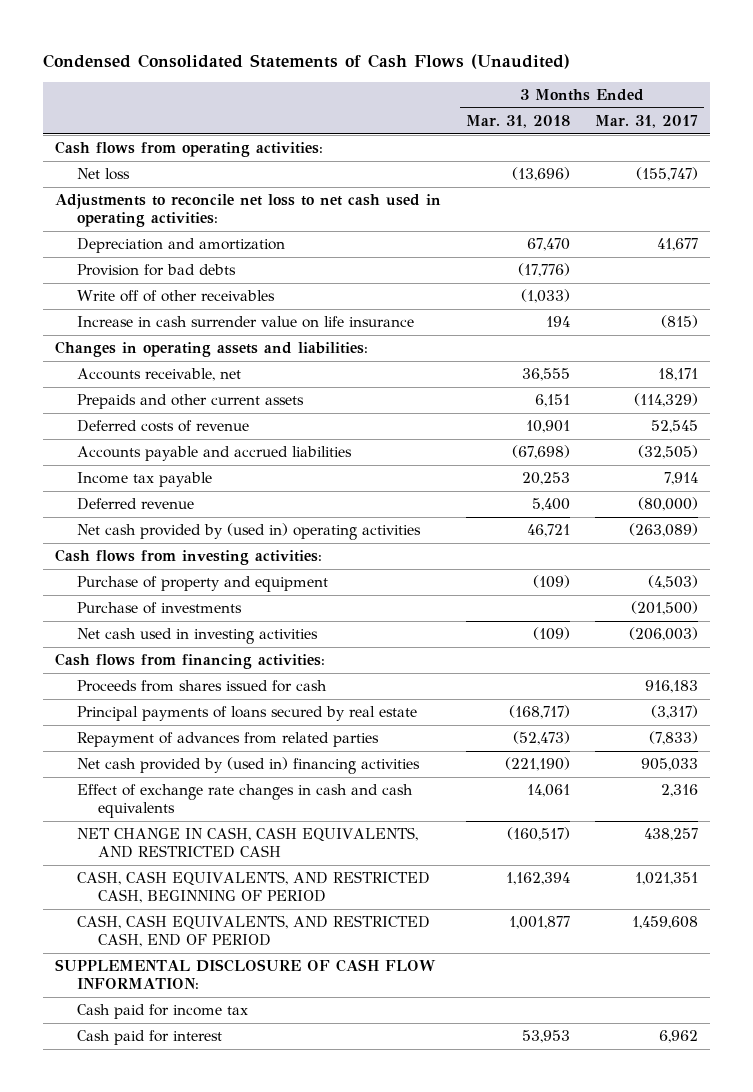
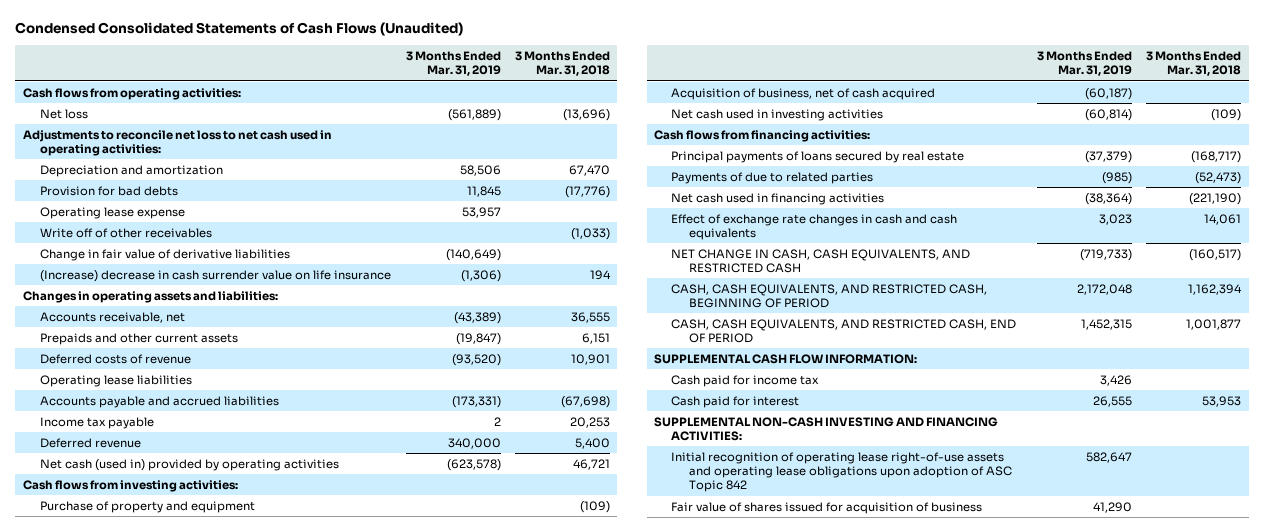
[594,115,698,129] Mar. 31, 2017 -> none
none -> [405,50,501,77] 3 Months Ended Mar. 31, 2019
none -> [40,206,186,219] Operating lease expense
none -> [40,248,291,261] Change in fair value of derivative liabilities
[76,316,414,329] Increase in cash surrender value on life insurance -> [40,269,392,282] (Increase) decrease in cash surrender value on life insurance
none -> [40,374,193,387] Operating lease liabilities
[76,523,421,541] Net cash provided by (used in) operating activities -> [40,458,340,471] Net cash (used in) provided by operating activities
[76,602,242,615] Purchase of investments -> none
none -> [671,87,936,100] Acquisition of business, net of cash acquired
[76,680,327,693] Proceeds from shares issued for cash -> none
[76,732,379,748] Repayment of advances from related parties -> [671,171,874,184] Payments of due to related parties
[76,757,420,775] Net cash provided by (used in) financing activities -> [671,192,885,205] Net cash used in financing activities
[55,959,437,990] SUPPLEMENTAL DISCLOSURE OF CASH FLOW INFORMATION: -> [653,353,917,364] SUPPLEMENTAL CASH FLOW INFORMATION:
none -> [653,416,998,442] SUPPLEMENTAL NON-CASH INVESTING AND FINANCING ACTIVITIES:
none -> [671,451,1012,493] Initial recognition of operating lease right-of-use assets and operating lease obligations upon adoption of ASC Topic 842
none -> [671,501,983,514] Fair value of shares issued for acquisition of business

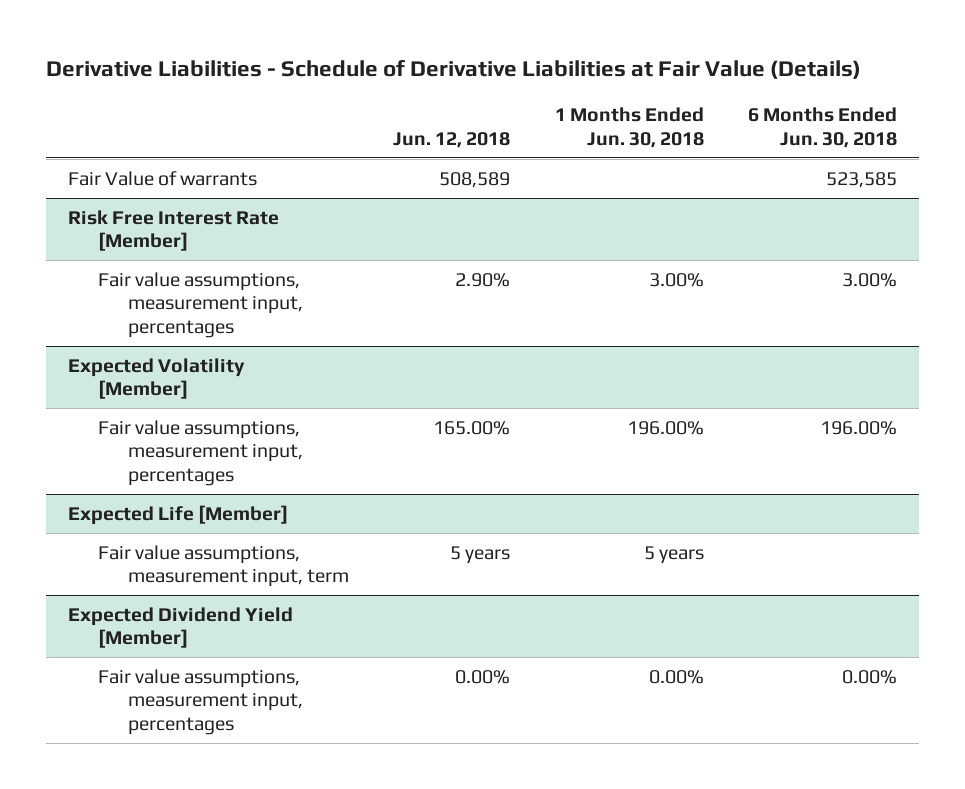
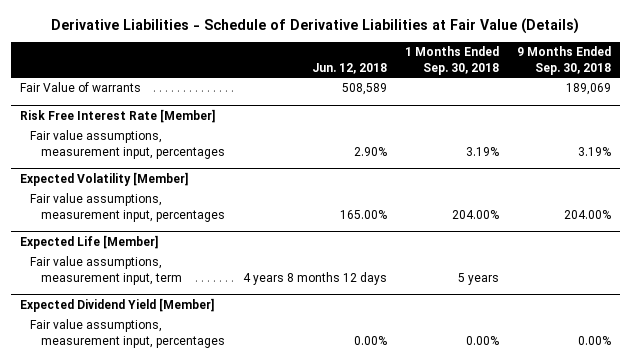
[554,107,704,148] 1 Months Ended Jun. 30, 2018 -> none
[748,107,898,148] 6 Months Ended Jun. 30, 2018 -> none
none -> [404,46,499,75] 1 Months Ended Sep. 30, 2018
none -> [516,46,611,75] 9 Months Ended Sep. 30, 2018
[450,545,511,564] 5 years -> [243,271,388,285] 4 years 8 months 12 days

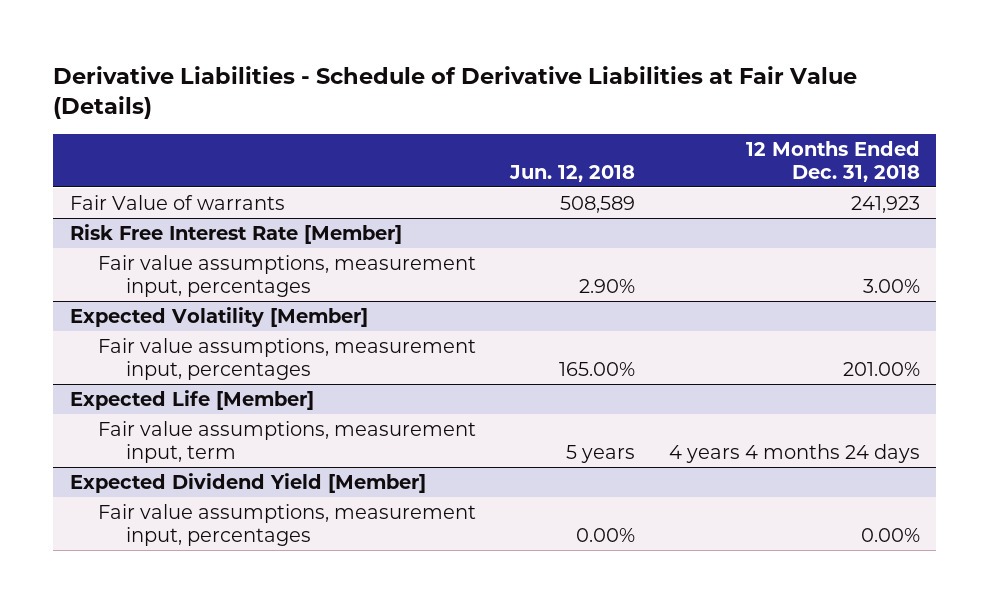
[404,46,499,75] 1 Months Ended Sep. 30, 2018 -> none
[516,46,611,75] 9 Months Ended Sep. 30, 2018 -> none
none -> [745,140,920,182] 12 Months Ended Dec. 31, 2018
[243,271,388,285] 4 years 8 months 12 days -> [565,445,635,464] 5 years

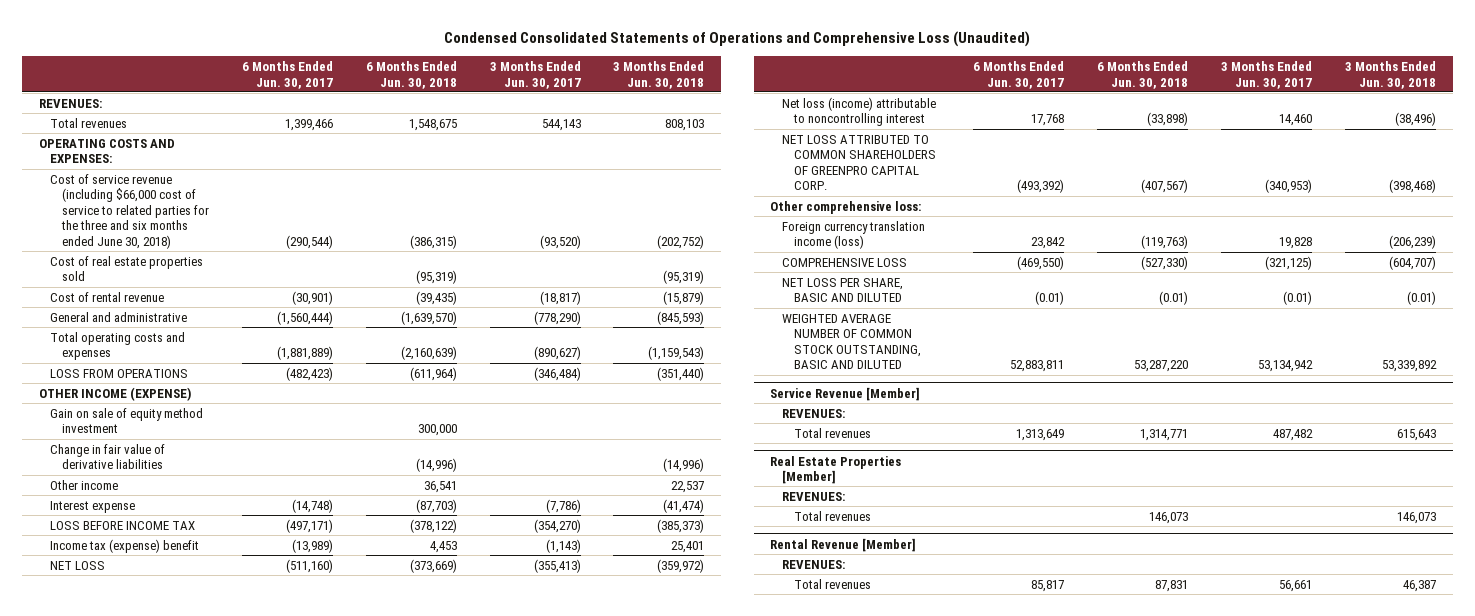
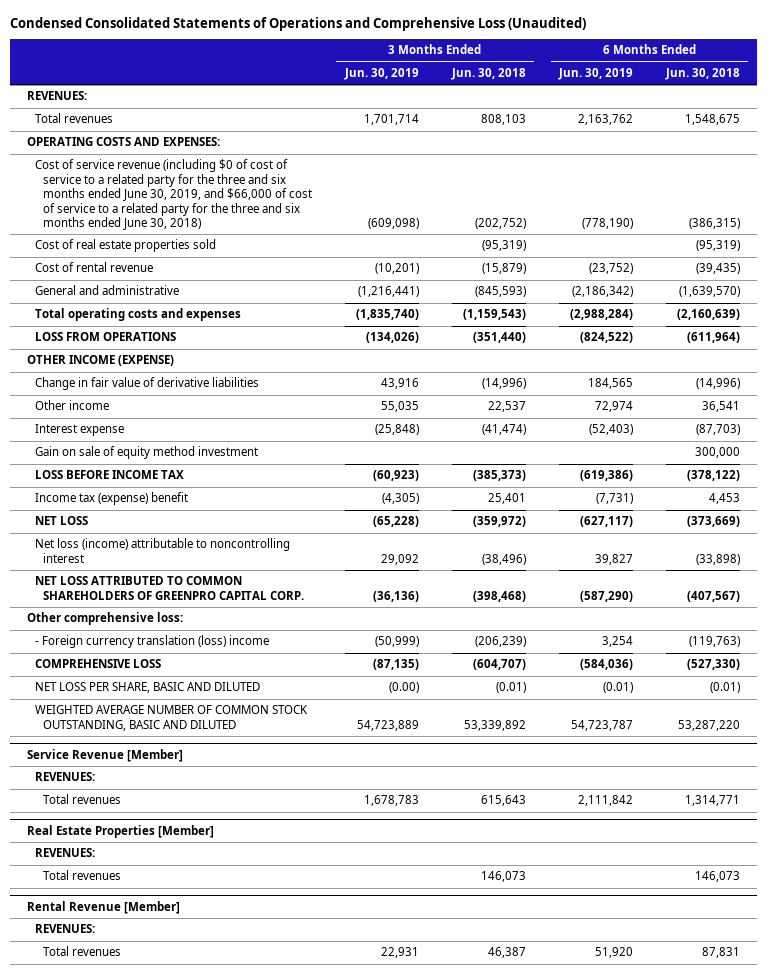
[241,61,333,89] 6 Months Ended Jun. 30, 2017 -> none
[489,61,581,89] 3 Months Ended Jun. 30, 2017 -> none
none -> [343,67,419,80] Jun. 30, 2019
none -> [558,67,634,80] Jun. 30, 2019
[50,173,209,249] Cost of service revenue (including $66,000 cost of service to related parties for the three and six months ended June 30, 2018) -> [34,159,312,231] Cost of service revenue (including $0 of cost of service to a related party for the three and six months ended June 30, 2019, and $66,000 of cost of service to a related party for the three and six months ended June 30, 2018)
[50,407,204,434] Gain on sale of equity method investment -> [34,446,258,460] Gain on sale of equity method investment
[782,220,926,250] Foreign currency translation income (loss) -> [34,635,269,649] - Foreign currency translation (loss) income

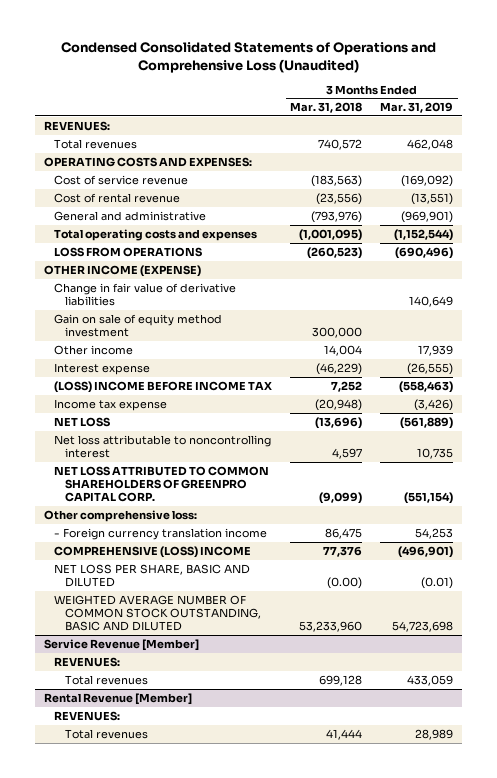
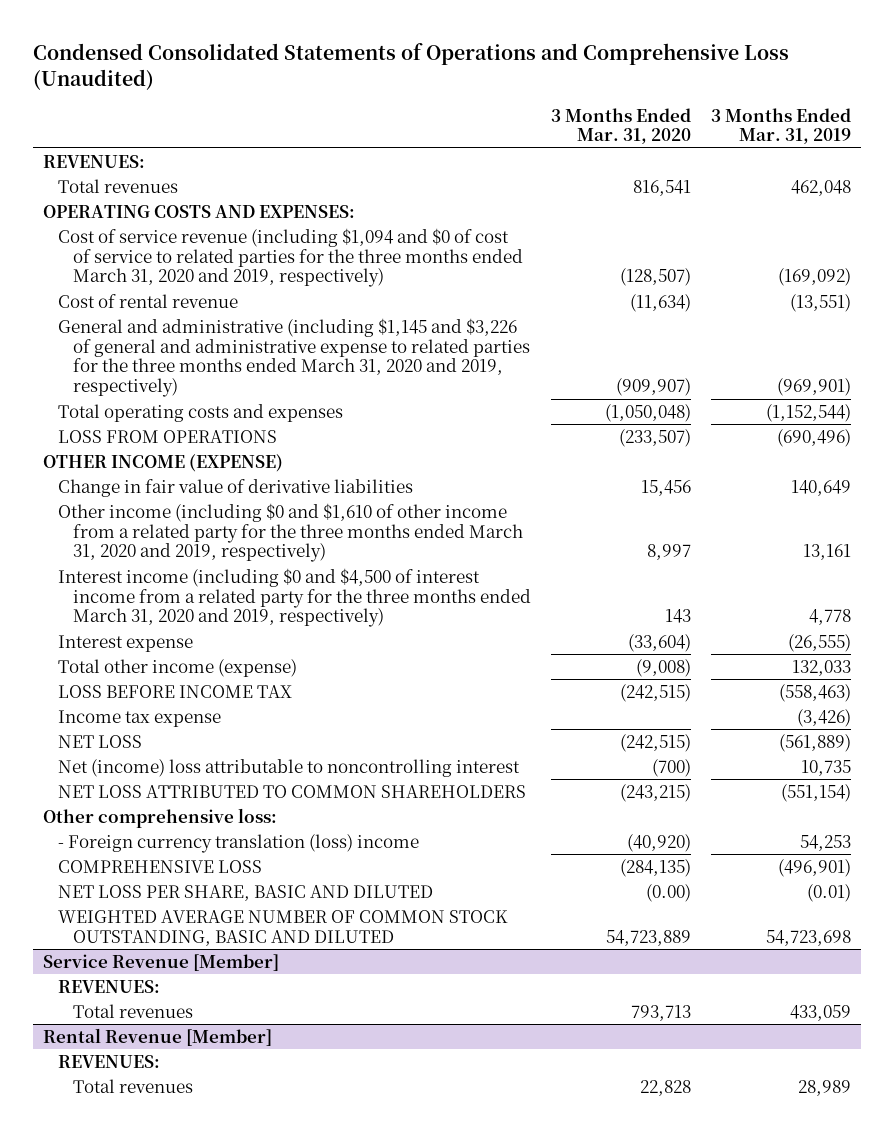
[290,102,363,114] Mar. 31, 2018 -> none
none -> [550,107,691,145] 3 Months Ended Mar. 31, 2020
[54,174,189,185] Cost of service revenue -> [58,227,524,288] Cost of service revenue (including $1,094 and $0 of cost of service to related parties for the three months ended March 31, 2020 and 2019, respectively)
[54,210,207,221] General and administrative -> [58,317,531,398] General and administrative (including $1,145 and $3,226 of general and administrative expense to related parties for the three months ended March 31, 2020 and 2019, respectively)
[54,313,223,337] Gain on sale of equity method investment -> none
[54,344,134,355] Other income -> none
none -> [58,502,524,563] Other income (including $0 and $1,610 of other income from a related party for the three months ended March 31, 2020 and 2019, respectively)
none -> [58,567,532,628] Interest income (including $0 and $4,500 of interest income from a related party for the three months ended March 31, 2020 and 2019, respectively)
none -> [58,658,298,677] Total other income (expense)
[54,380,273,393] (LOSS) INCOME BEFORE INCOME TAX -> [58,684,293,698] LOSS BEFORE INCOME TAX
[54,434,272,458] Net loss attributable to noncontrolling interest -> [58,758,521,777] Net (income) loss attributable to noncontrolling interest
[54,465,270,502] NET LOSS ATTRIBUTED TO COMMON SHAREHOLDERS OF GREENPRO CAPITAL CORP. -> [58,784,527,798] NET LOSS ATTRIBUTED TO COMMON SHAREHOLDERS
[54,527,268,540] - Foreign currency translation income -> [58,833,420,853] - Foreign currency translation (loss) income
[54,545,252,558] COMPREHENSIVE (LOSS) INCOME -> [58,859,263,873] COMPREHENSIVE LOSS

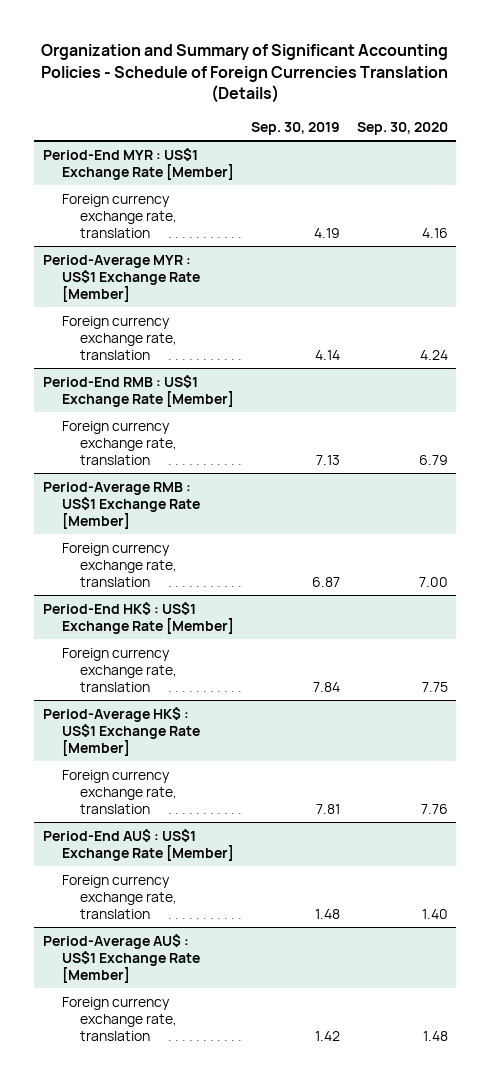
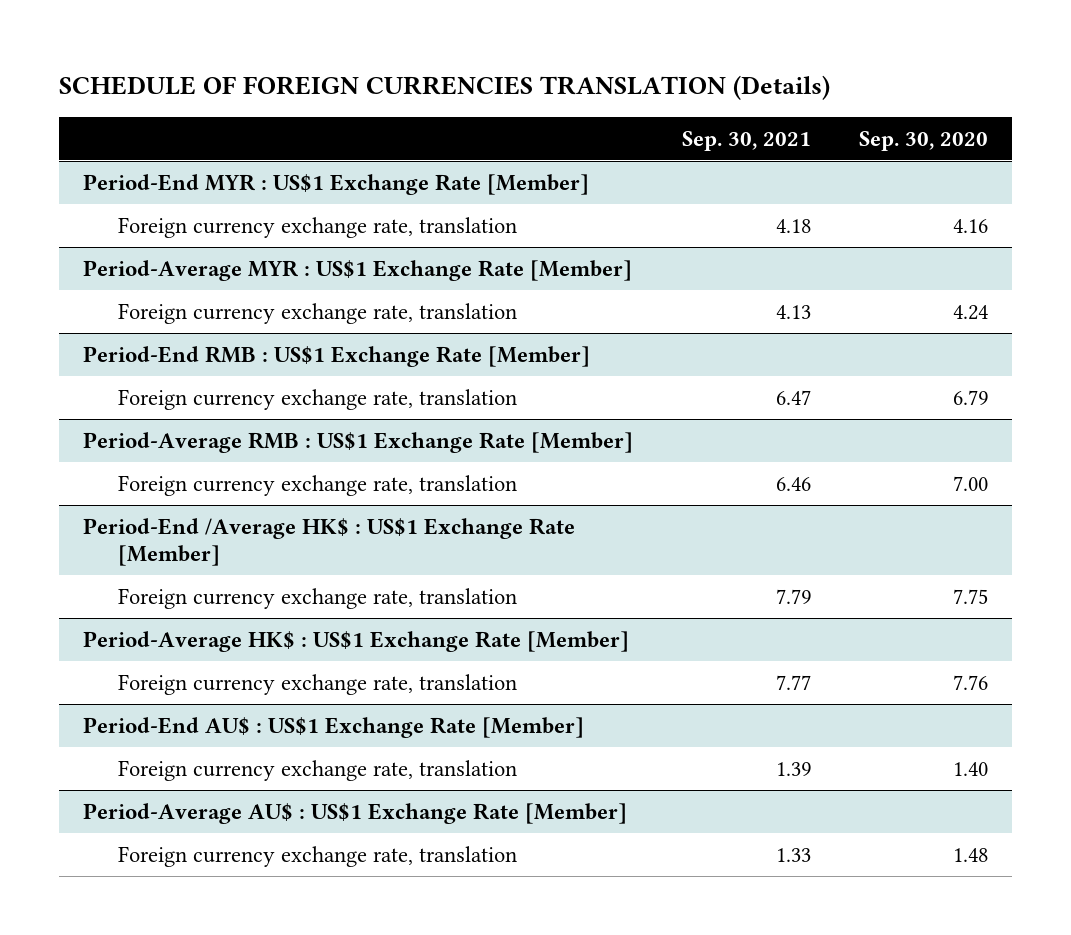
[41,43,449,104] Organization and Summary of Significant Accounting Policies - Schedule of Foreign Currencies Translation (Details) -> [59,75,831,101] SCHEDULE OF FOREIGN CURRENCIES TRANSLATION (Details)
[250,121,340,135] Sep. 30, 2019 -> none
none -> [681,130,811,151] Sep. 30, 2021
[42,601,234,634] Period-End HK$ : US$1 Exchange Rate [Member] -> [83,517,576,567] Period-End /Average HK$ : US$1 Exchange Rate [Member]

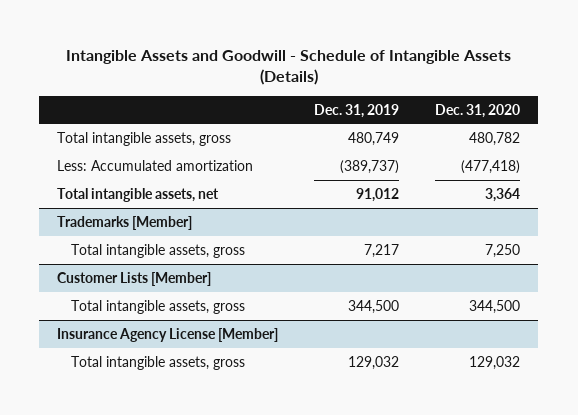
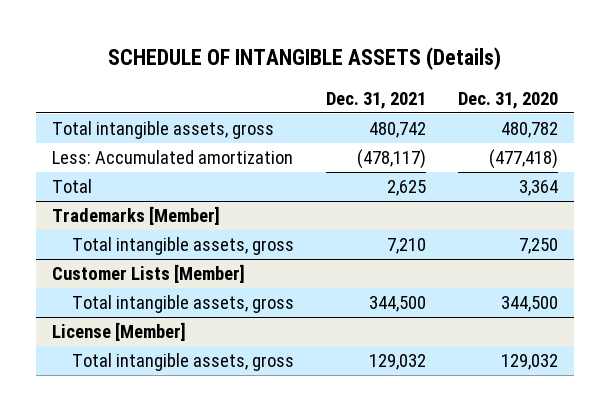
[65,49,511,86] Intangible Assets and Goodwill - Schedule of Intangible Assets (Details) -> [107,46,501,70] SCHEDULE OF INTANGIBLE ASSETS (Details)
[314,103,400,118] Dec. 31, 2019 -> none
none -> [325,91,426,109] Dec. 31, 2021
[57,187,220,202] Total intangible assets, net -> [51,179,92,194] Total
[57,327,279,342] Insurance Agency License [Member] -> [51,322,186,342] License [Member]

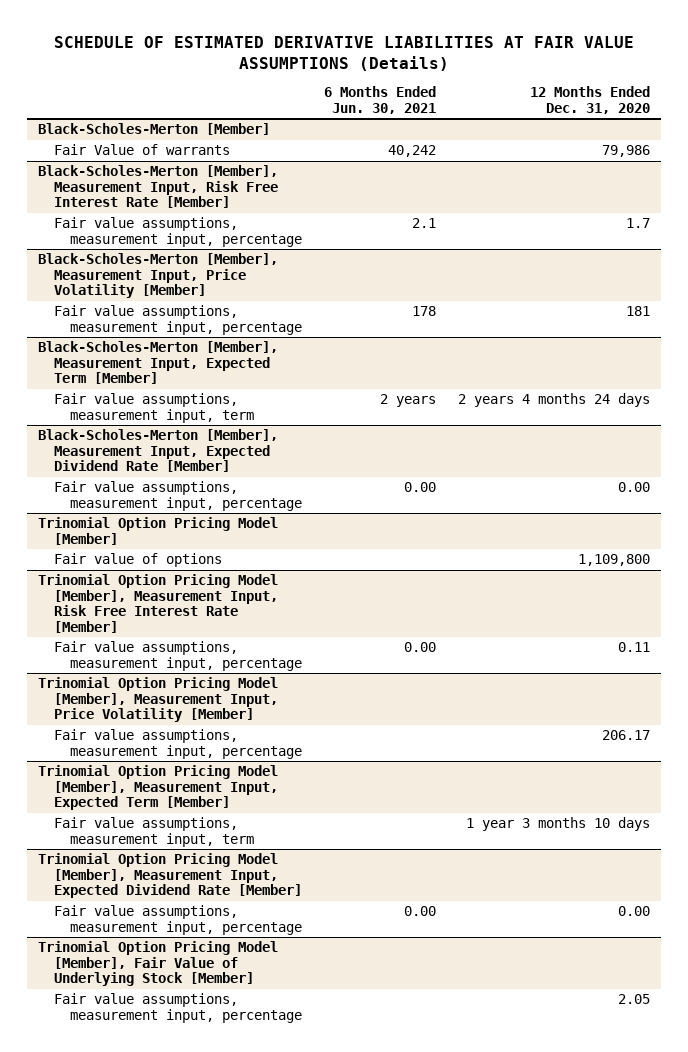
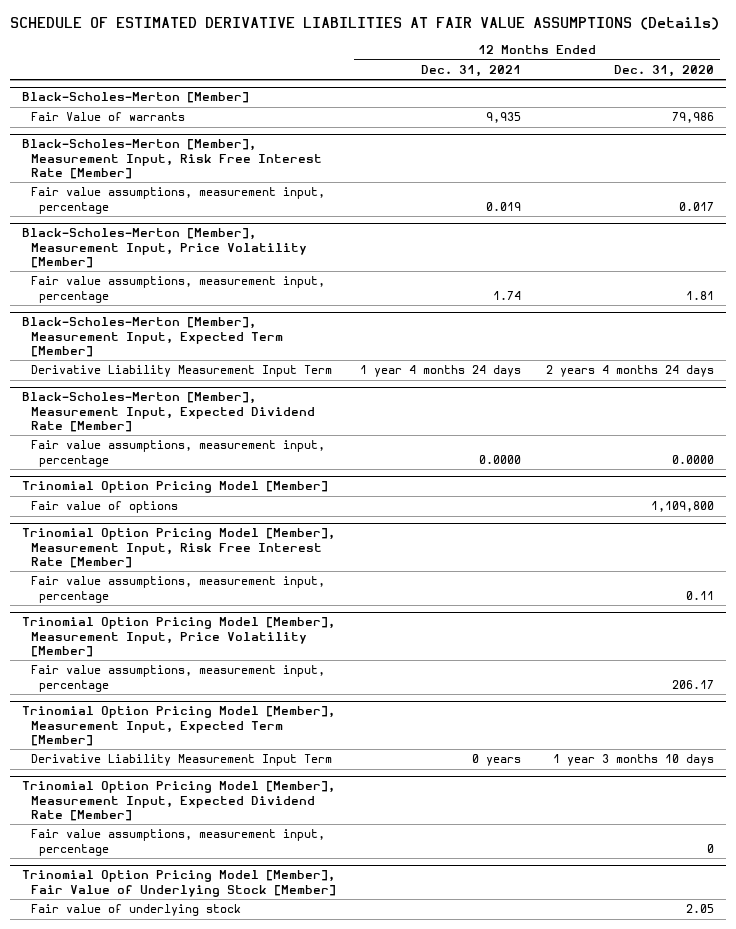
[324,86,437,114] 6 Months Ended Jun. 30, 2021 -> none
none -> [421,64,522,77] Dec. 31, 2021
[625,218,650,229] 1.7 -> [678,201,714,211] 0.017
[625,306,650,317] 181 -> [685,290,714,300] 1.81
[54,393,255,423] Fair value assumptions, measurement input, term -> [30,365,332,378] Derivative Liability Measurement Input Term
[617,482,650,493] 0.00 -> [671,454,714,464] 0.0000
[54,817,255,847] Fair value assumptions, measurement input, term -> [30,754,332,767] Derivative Liability Measurement Input Term
[617,906,650,917] 0.00 -> [706,843,714,853] 0
[54,993,303,1023] Fair value assumptions, measurement input, percentage -> none
none -> [30,904,241,917] Fair value of underlying stock

